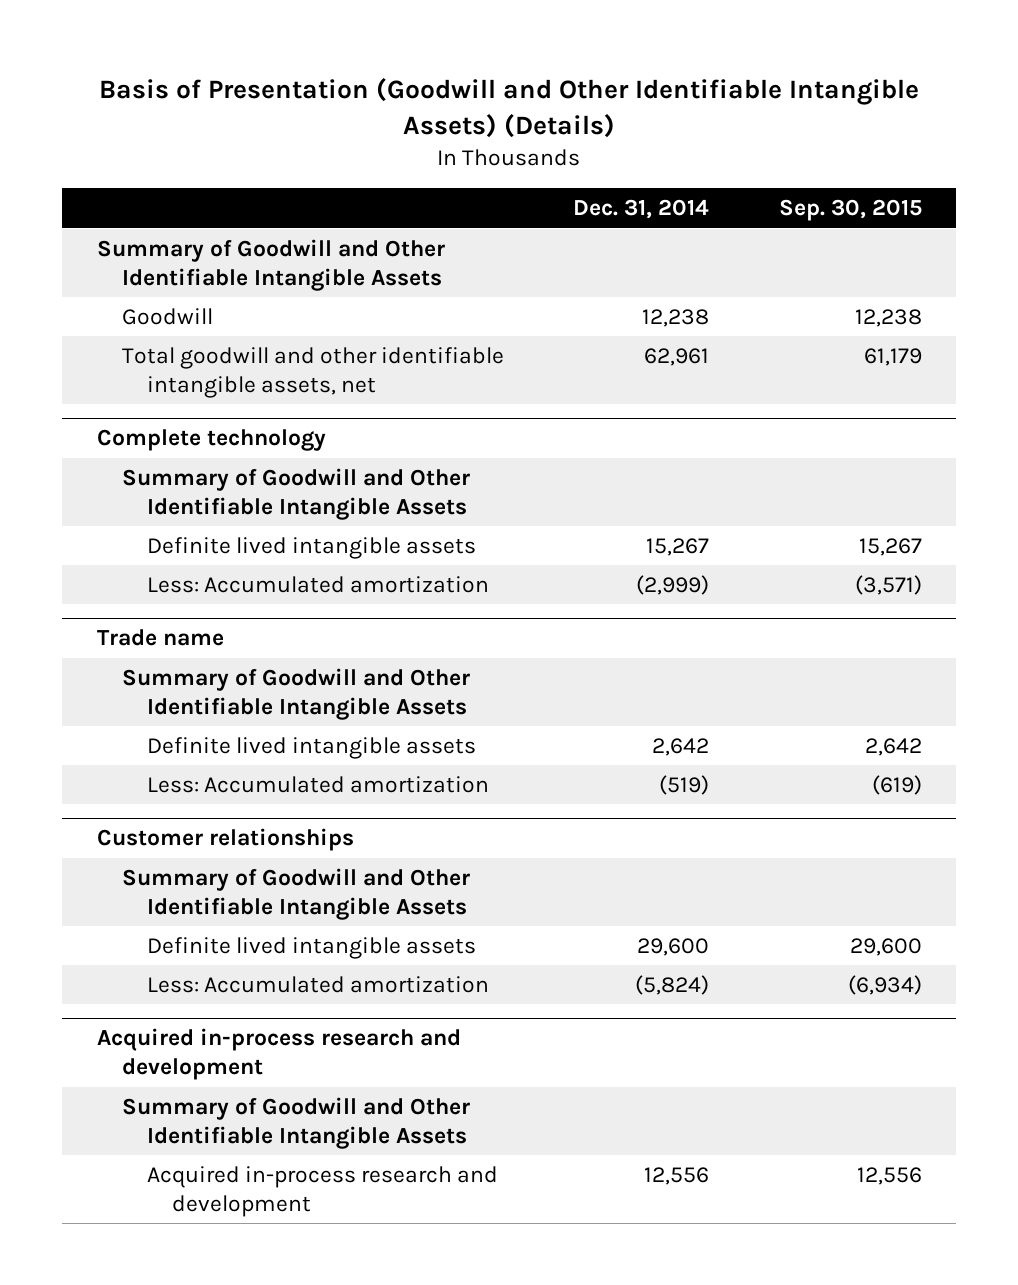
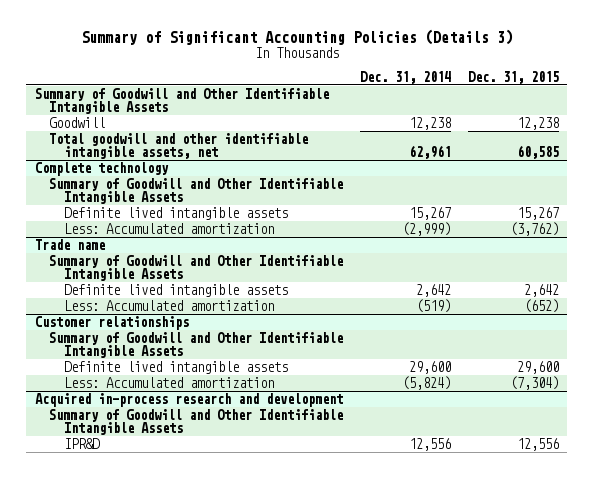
[99,77,920,138] Basis of Presentation (Goodwill and Other Identifiable Intangible Assets) (Details) -> [80,29,513,46] Summary of Significant Accounting Policies (Details 3)
[778,199,922,222] Sep. 30, 2015 -> none
none -> [467,70,559,84] Dec. 31, 2015
[147,1165,499,1217] Acquired in-process research and development -> [63,437,100,449] IPR&D

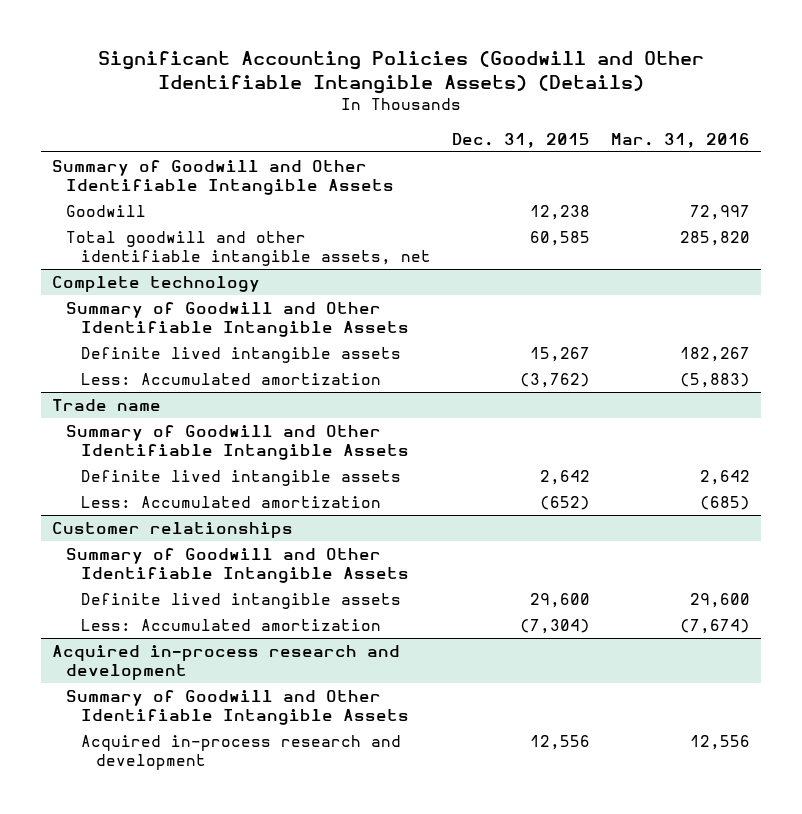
[80,29,513,46] Summary of Significant Accounting Policies (Details 3) -> [97,51,704,95] Significant Accounting Policies (Goodwill and Other Identifiable Intangible Assets) (Details)
[359,70,451,84] Dec. 31, 2014 -> none
none -> [611,132,751,148] Mar. 31, 2016
[63,437,100,449] IPR&D -> [81,734,402,771] Acquired in-process research and development

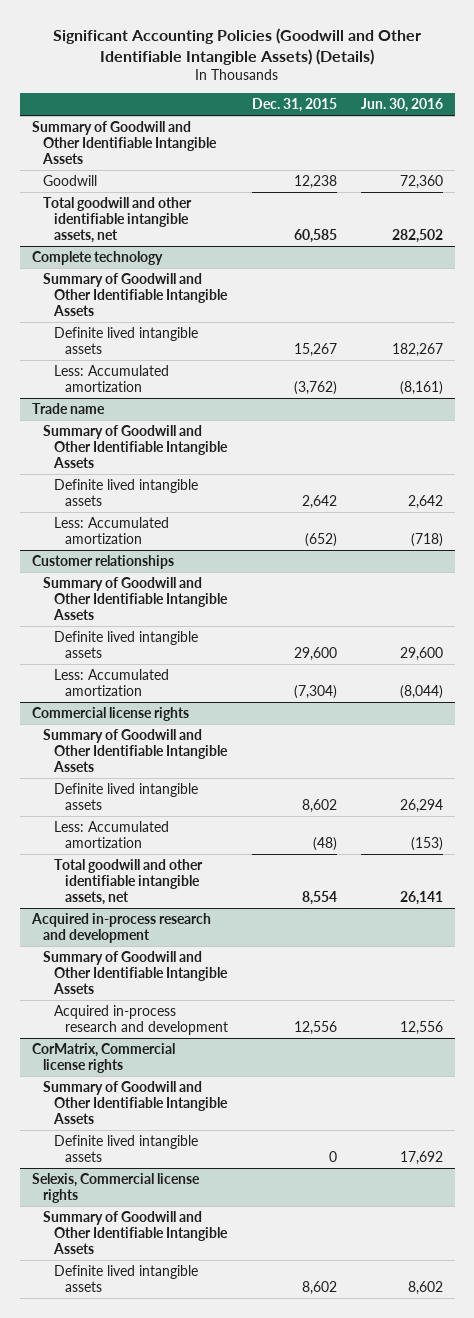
[611,132,751,148] Mar. 31, 2016 -> none
none -> [360,98,443,113] Jun. 30, 2016
none -> [31,706,189,721] Commercial license rights
none -> [42,728,228,772] Summary of Goodwill and Other Identifiable Intangible Assets
none -> [53,782,198,810] Definite lived intangible assets
none -> [53,820,169,848] Less: Accumulated amortization
none -> [53,858,203,905] Total goodwill and other identifiable intangible assets, net
none -> [31,1042,175,1073] CorMatrix, Commercial license rights
none -> [42,1080,228,1124] Summary of Goodwill and Other Identifiable Intangible Assets
none -> [53,1134,198,1162] Definite lived intangible assets
none -> [31,1172,200,1203] Selexis, Commercial license rights
none -> [42,1210,228,1254] Summary of Goodwill and Other Identifiable Intangible Assets
none -> [53,1264,198,1292] Definite lived intangible assets

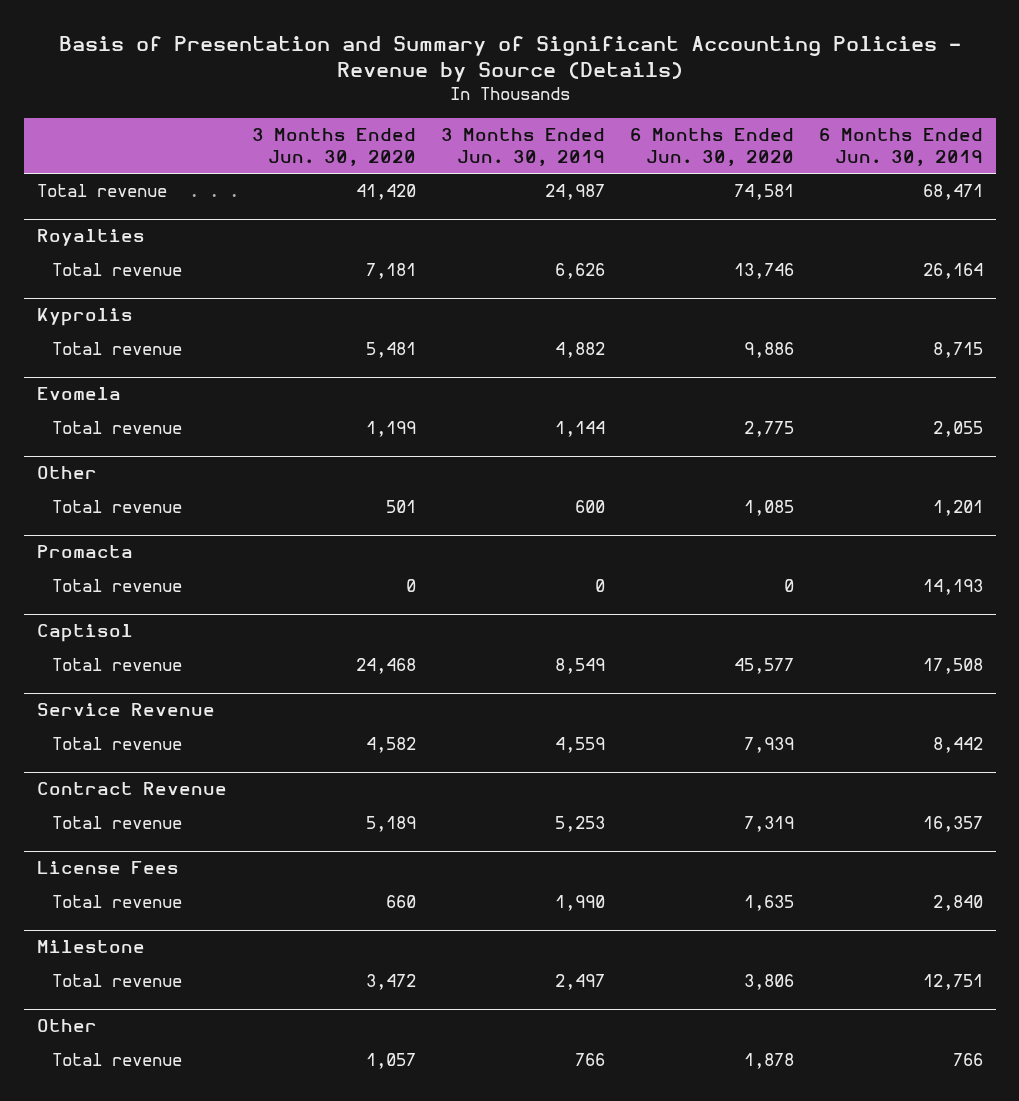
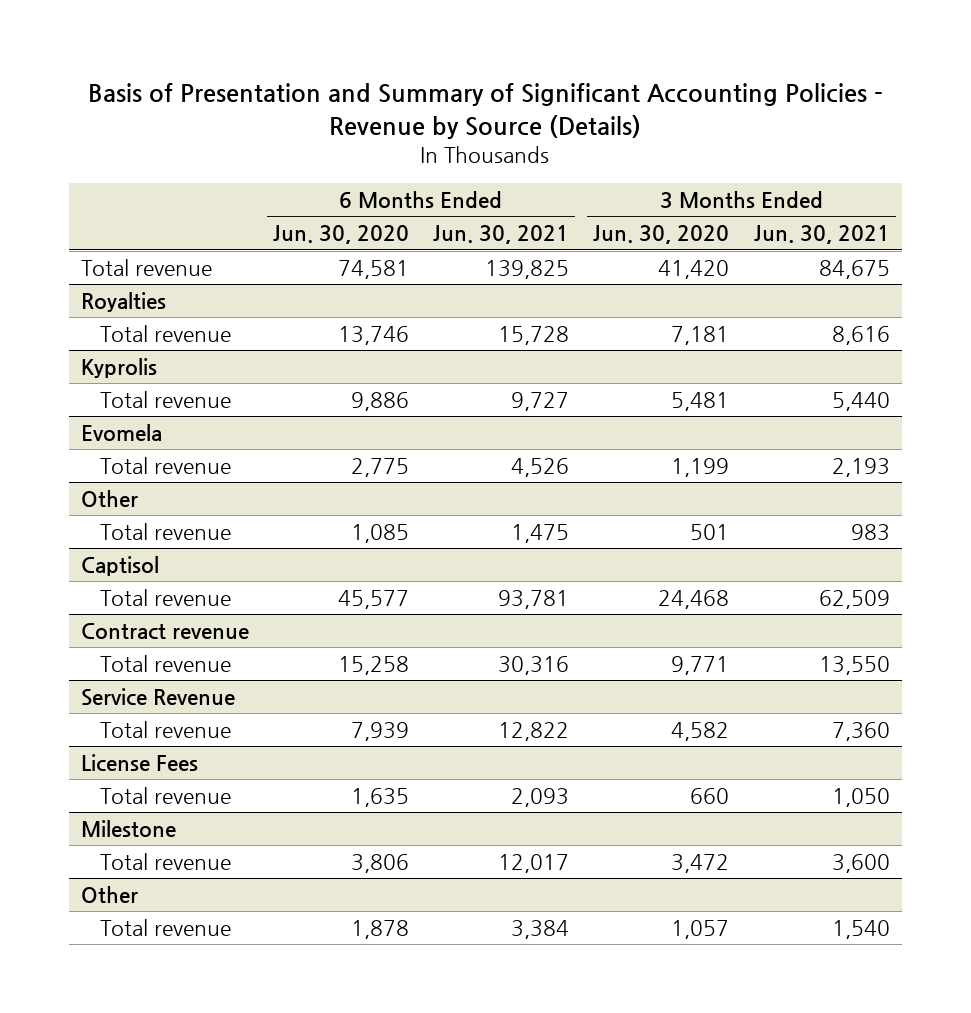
[440,127,605,167] 3 Months Ended Jun. 30, 2019 -> none
[818,127,983,167] 6 Months Ended Jun. 30, 2019 -> none
none -> [433,225,570,245] Jun. 30, 2021
none -> [753,225,890,245] Jun. 30, 2021
[36,545,133,559] Promacta -> none
[52,579,183,593] Total revenue -> none
none -> [81,622,250,640] Contract revenue
none -> [100,654,232,672] Total revenue
[36,782,227,796] Contract Revenue -> none
[52,816,183,830] Total revenue -> none

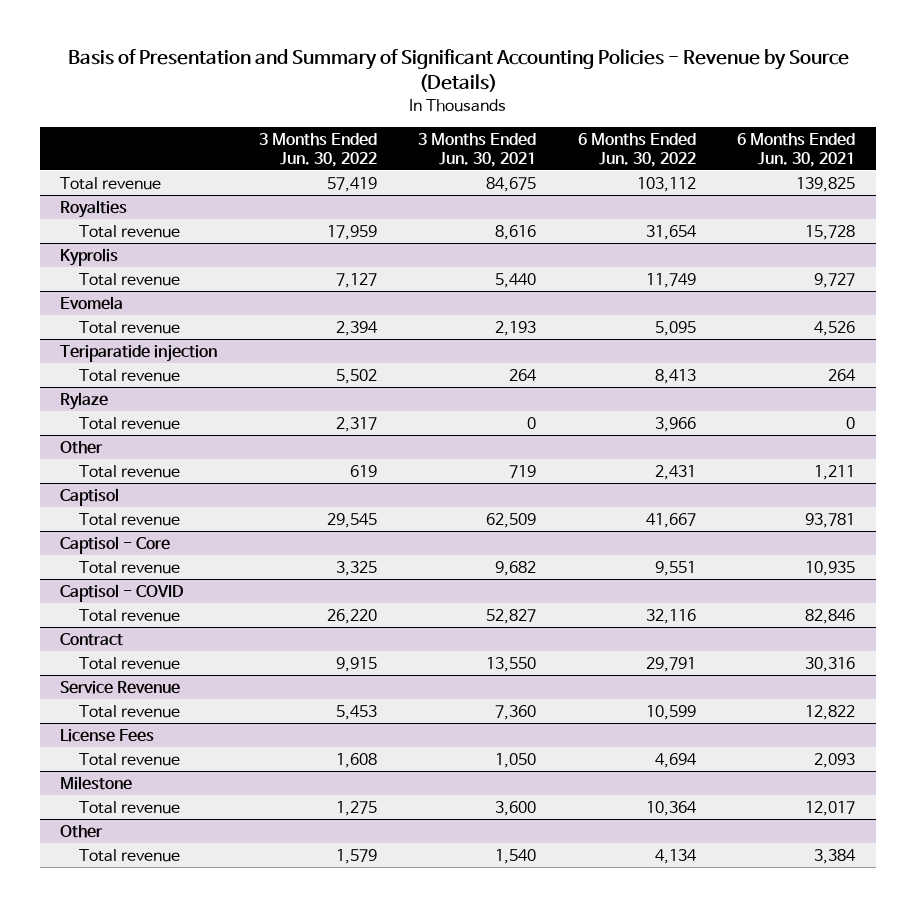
[273,225,410,245] Jun. 30, 2020 -> none
[593,225,730,245] Jun. 30, 2020 -> none
none -> [258,132,377,167] 3 Months Ended Jun. 30, 2022
none -> [577,132,696,167] 6 Months Ended Jun. 30, 2022
none -> [60,343,218,362] Teriparatide injection
none -> [79,368,181,382] Total revenue
none -> [60,391,109,410] Rylaze
none -> [79,416,181,430] Total revenue
[511,523,570,543] 1,475 -> [814,464,856,480] 1,211
[850,523,890,541] 983 -> [509,464,537,478] 719
none -> [60,535,171,554] Captisol - Core
none -> [79,560,181,574] Total revenue
none -> [60,583,185,602] Captisol - COVID
none -> [79,608,181,622] Total revenue
[81,622,250,640] Contract revenue -> [60,632,124,646] Contract

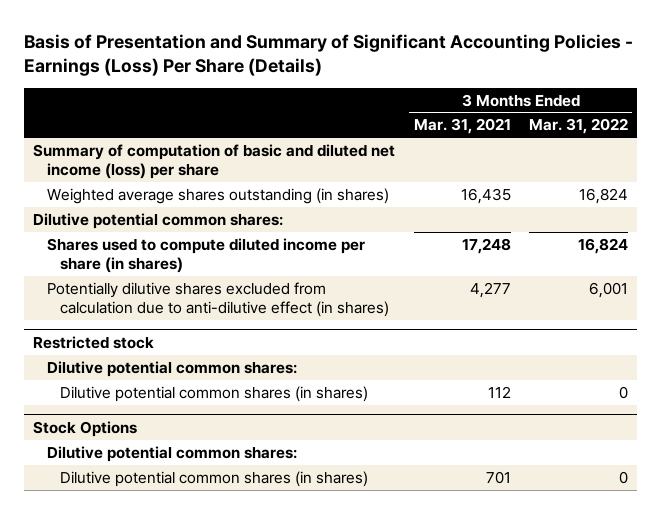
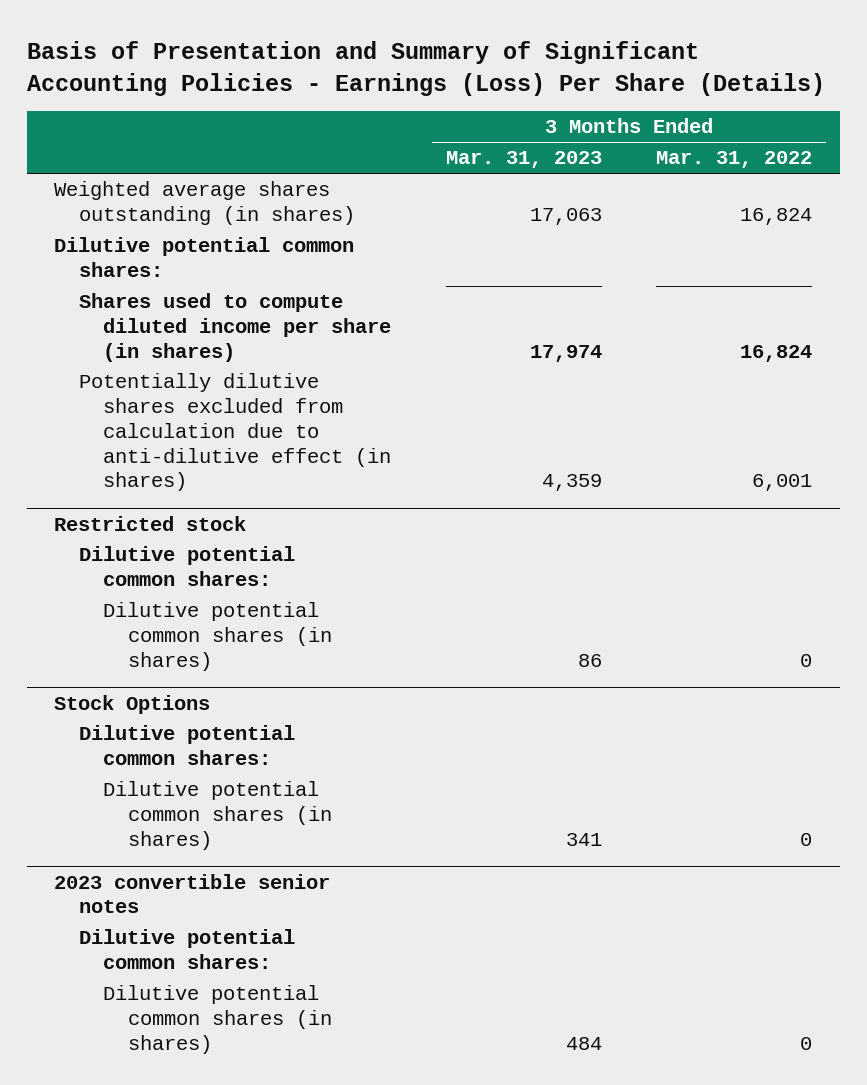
[413,118,511,135] Mar. 31, 2021 -> none
none -> [445,151,602,169] Mar. 31, 2023
[33,143,396,180] Summary of computation of basic and diluted net income (loss) per share -> none
none -> [54,873,331,914] 2023 convertible senior notes
none -> [78,929,295,969] Dilutive potential common shares:
none -> [103,985,333,1054] Dilutive potential common shares (in shares)

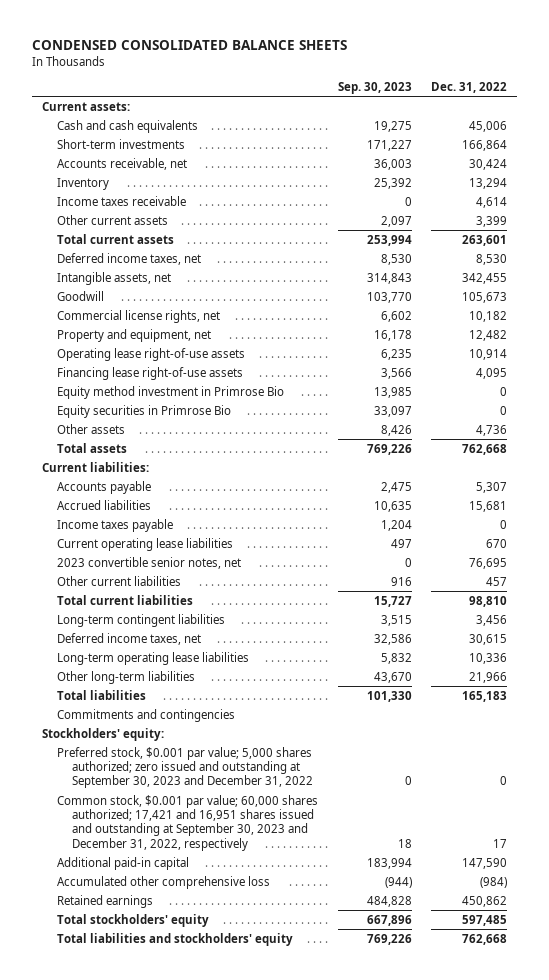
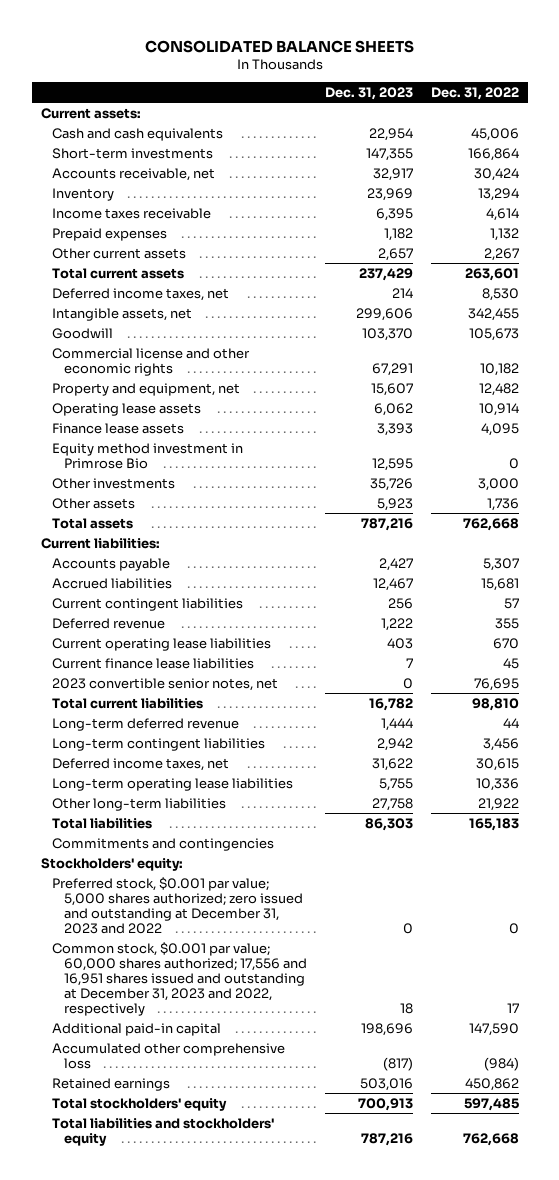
[31,39,347,50] CONDENSED CONSOLIDATED BALANCE SHEETS -> [144,39,414,53] CONSOLIDATED BALANCE SHEETS
[337,82,412,95] Sep. 30, 2023 -> none
none -> [324,86,413,100] Dec. 31, 2023
none -> [52,227,168,241] Prepaid expenses
[476,215,508,227] 3,399 -> [483,247,519,261] 2,267
[57,309,221,323] Commercial license rights, net -> [52,347,251,376] Commercial license and other economic rights
[57,347,246,361] Operating lease right-of-use assets -> [52,402,202,416] Operating lease assets
[57,366,244,380] Financing lease right-of-use assets -> [52,422,185,434] Finance lease assets
[57,404,232,418] Equity securities in Primrose Bio -> none
none -> [52,477,176,489] Other investments
[476,424,508,436] 4,736 -> [486,497,519,511] 1,736
[57,518,174,532] Income taxes payable -> none
none -> [52,597,244,611] Current contingent liabilities
none -> [52,617,166,629] Deferred revenue
none -> [52,657,255,669] Current finance lease liabilities
[57,575,182,586] Other current liabilities -> none
none -> [52,717,240,731] Long-term deferred revenue
[469,671,508,683] 21,966 -> [477,797,519,811] 21,922
[57,746,314,789] Preferred stock, $0.001 par value; 5,000 shares authorized; zero issued and outstanding at September 30, 2023 and December 31, 2022 -> [52,876,303,934] Preferred stock, $0.001 par value; 5,000 shares authorized; zero issued and outstanding at December 31, 2023 and 2022
[57,794,319,851] Common stock, $0.001 par value; 60,000 shares authorized; 17,421 and 16,951 shares issued and outstanding at September 30, 2023 and December 31, 2022, respectively -> [52,941,307,1017] Common stock, $0.001 par value; 60,000 shares authorized; 17,556 and 16,951 shares issued and outstanding at December 31, 2023 and 2022, respectively

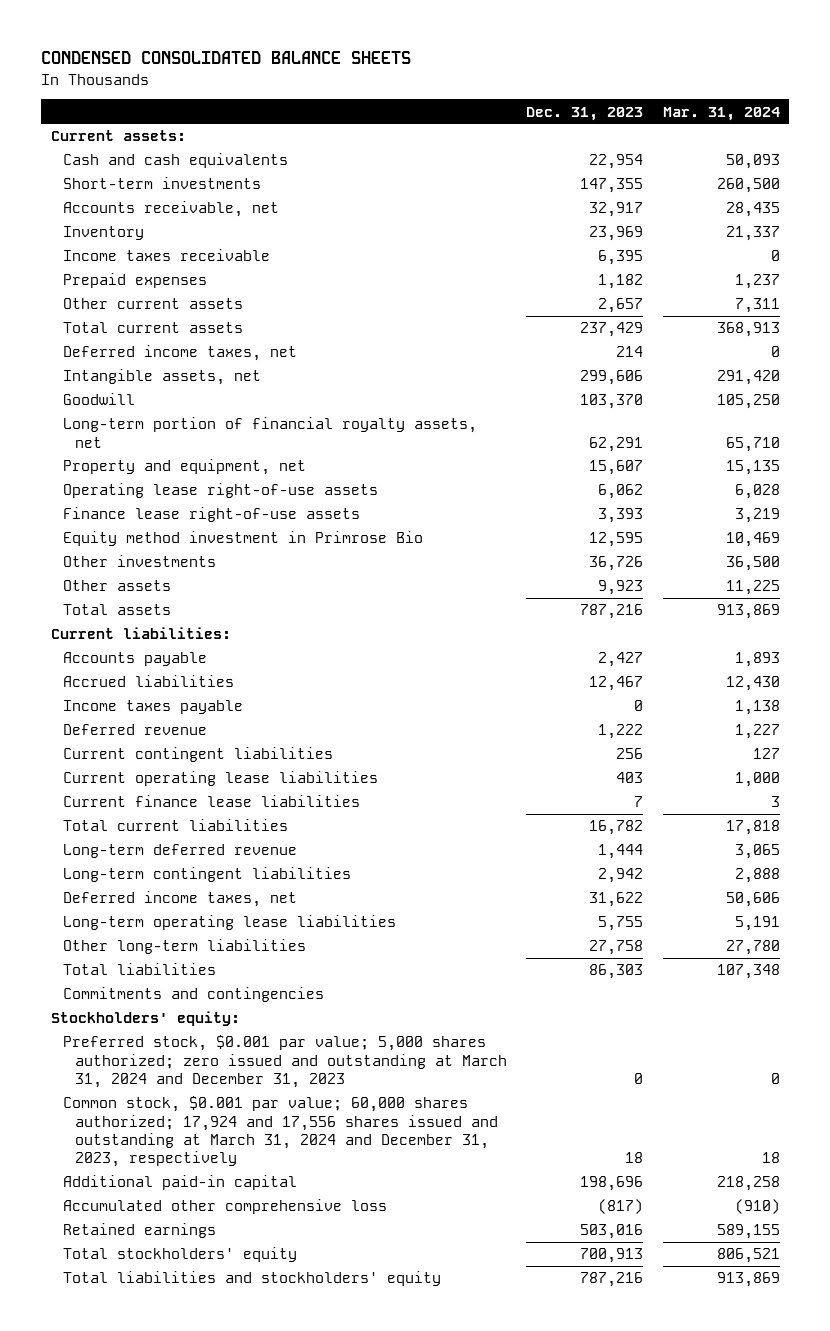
[144,39,414,53] CONSOLIDATED BALANCE SHEETS -> [41,51,412,65] CONDENSED CONSOLIDATED BALANCE SHEETS
[430,86,519,100] Dec. 31, 2022 -> none
none -> [662,106,780,121] Mar. 31, 2024
[52,347,251,376] Commercial license and other economic rights -> none
none -> [62,417,477,448] Long-term portion of financial royalty assets, net
[52,402,202,416] Operating lease assets -> [62,483,378,499] Operating lease right-of-use assets
[52,422,185,434] Finance lease assets -> [62,507,360,523] Finance lease right-of-use assets
[369,477,413,491] 35,726 -> [589,556,644,572] 36,726
[376,497,413,511] 5,923 -> [598,580,644,596] 9,923
none -> [62,700,243,715] Income taxes payable
[52,597,244,611] Current contingent liabilities -> [62,747,333,763] Current contingent liabilities
[52,677,279,691] 2023 convertible senior notes, net -> none
[52,876,303,934] Preferred stock, $0.001 par value; 5,000 shares authorized; zero issued and outstanding at December 31, 2023 and 2022 -> [62,1035,508,1088] Preferred stock, $0.001 par value; 5,000 shares authorized; zero issued and outstanding at March 31, 2024 and December 31, 2023
[52,941,307,1017] Common stock, $0.001 par value; 60,000 shares authorized; 17,556 and 16,951 shares issued and outstanding at December 31, 2023 and 2022, respectively -> [62,1096,499,1168] Common stock, $0.001 par value; 60,000 shares authorized; 17,924 and 17,556 shares issued and outstanding at March 31, 2024 and December 31, 2023, respectively

